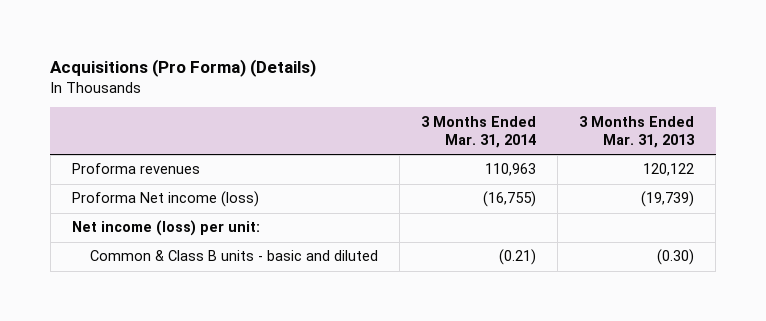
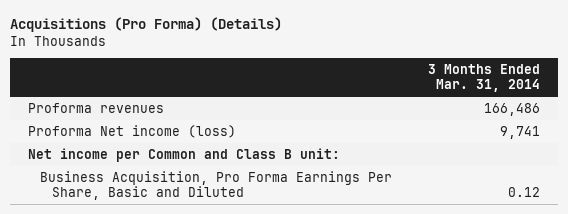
[579,115,696,148] 3 Months Ended Mar. 31, 2013 -> none
[485,163,537,177] 110,963 -> [484,103,541,117] 166,486
[483,191,537,208] (16,755) -> [500,126,541,140] 9,741
[71,220,260,237] Net income (loss) per unit: -> [28,148,341,163] Net income per Common and Class B unit:
[90,250,379,262] Common & Class B units - basic and diluted -> [40,171,393,200] Business Acquisition, Pro Forma Earnings Per Share, Basic and Diluted
[499,249,537,266] (0.21) -> [508,186,541,197] 0.12

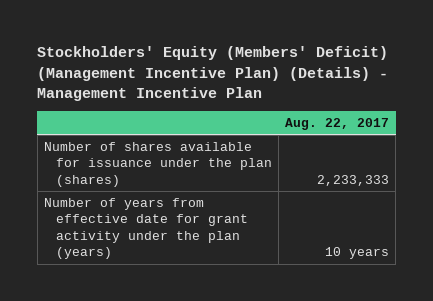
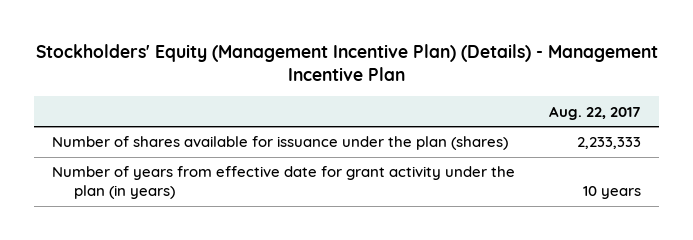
[37,46,389,101] Stockholders' Equity (Members' Deficit) (Management Incentive Plan) (Details) - Management Incentive Plan -> [35,43,658,82] Stockholders' Equity (Management Incentive Plan) (Details) - Management Incentive Plan
[43,198,248,260] Number of years from effective date for grant activity under the plan (years) -> [51,166,515,200] Number of years from effective date for grant activity under the plan (in years)

